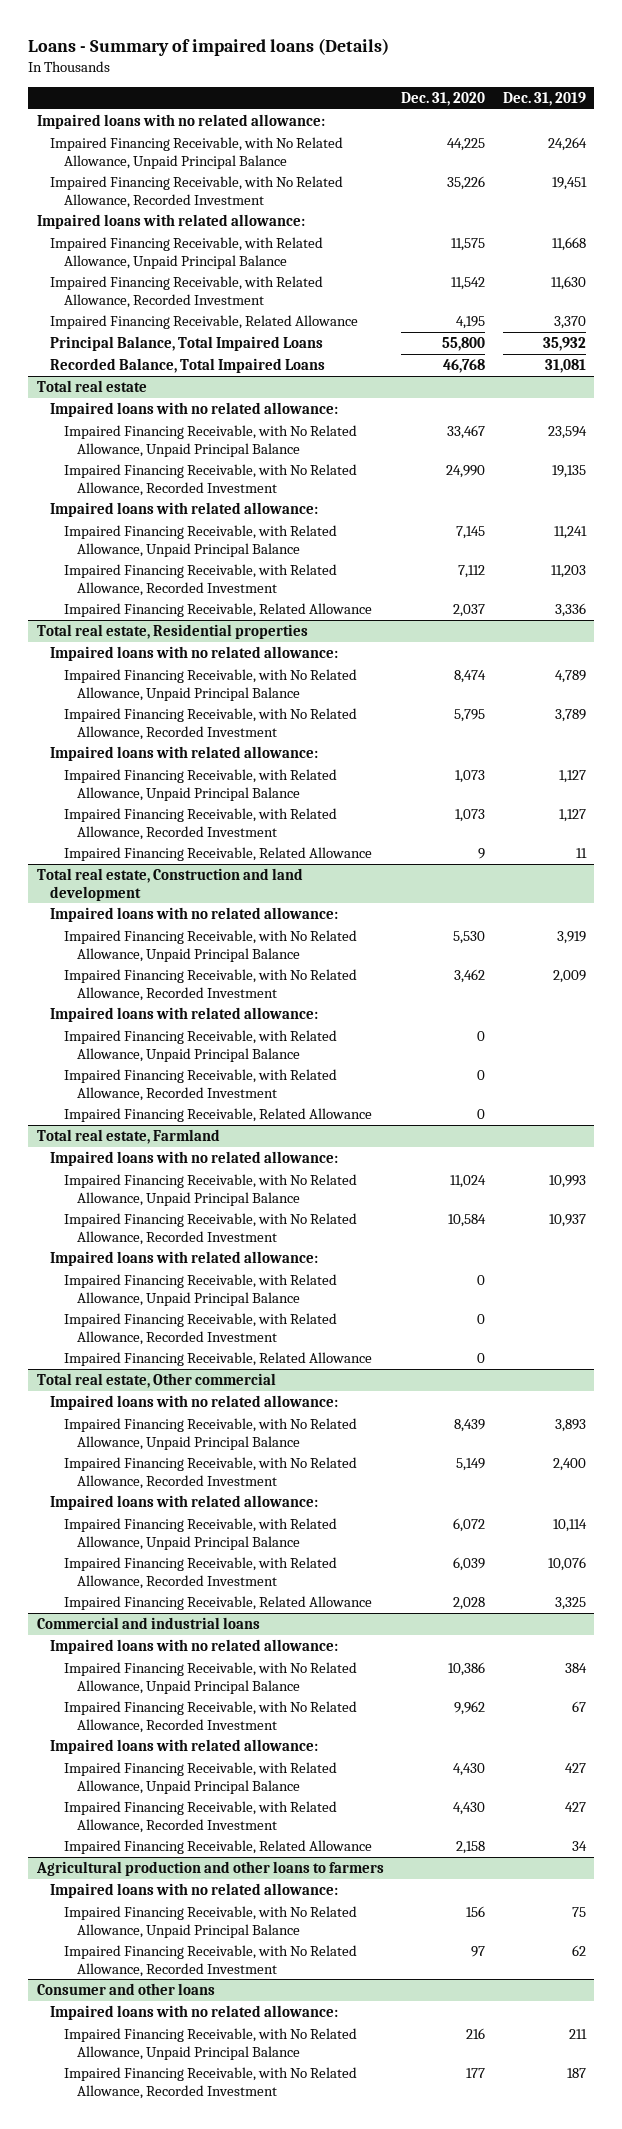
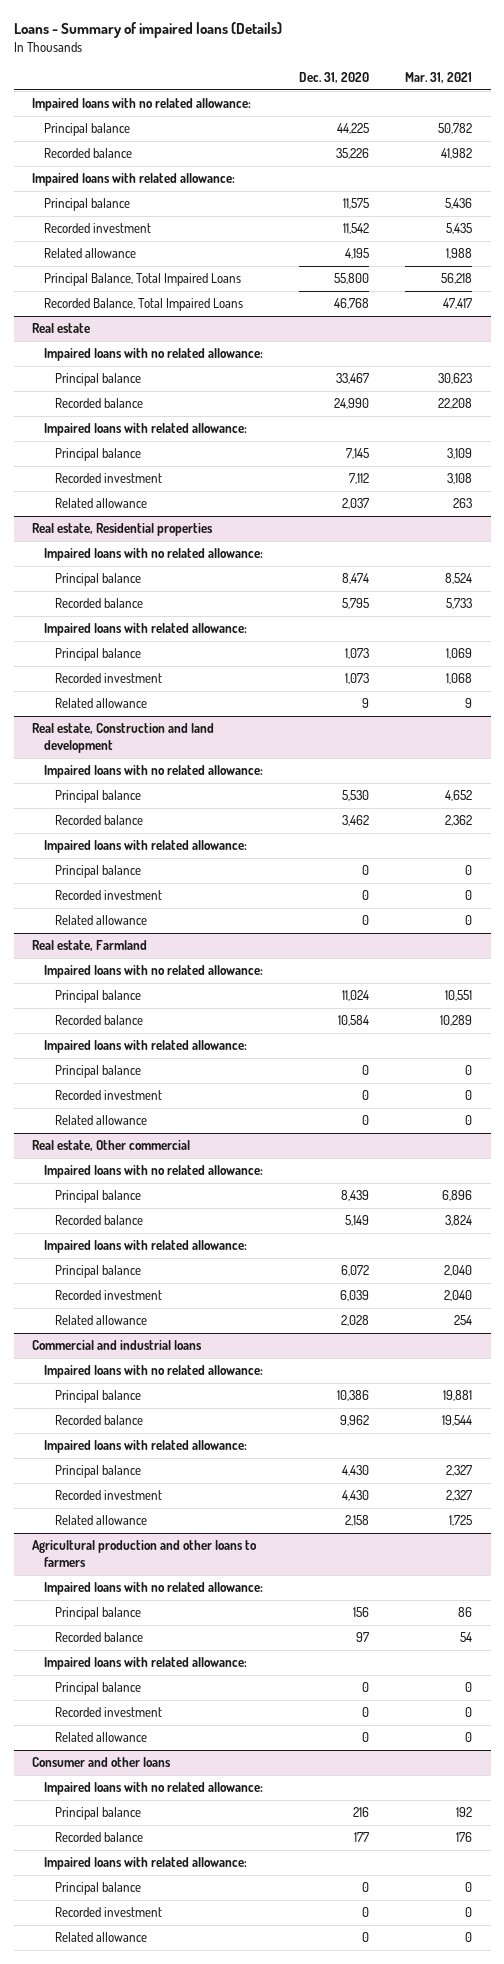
[502,91,586,106] Dec. 31, 2019 -> none
none -> [405,72,473,84] Mar. 31, 2021
[50,137,344,169] Impaired Financing Receivable, with No Related Allowance, Unpaid Principal Balance -> [43,123,130,137] Principal balance
[50,176,344,208] Impaired Financing Receivable, with No Related Allowance, Recorded Investment -> [43,148,132,159] Recorded balance
[50,237,324,269] Impaired Financing Receivable, with Related Allowance, Unpaid Principal Balance -> [43,198,130,212] Principal balance
[50,276,324,308] Impaired Financing Receivable, with Related Allowance, Recorded Investment -> [43,223,151,234] Recorded investment
[50,315,359,330] Impaired Financing Receivable, Related Allowance -> [43,248,136,259] Related allowance
[36,380,147,393] Total real estate -> [31,323,90,334] Real estate
[63,425,357,457] Impaired Financing Receivable, with No Related Allowance, Unpaid Principal Balance -> [55,373,142,387] Principal balance
[63,464,357,496] Impaired Financing Receivable, with No Related Allowance, Recorded Investment -> [55,398,144,409] Recorded balance
[63,525,337,557] Impaired Financing Receivable, with Related Allowance, Unpaid Principal Balance -> [55,448,142,462] Principal balance
[63,564,337,596] Impaired Financing Receivable, with Related Allowance, Recorded Investment -> [55,473,163,484] Recorded investment
[63,603,372,618] Impaired Financing Receivable, Related Allowance -> [55,498,148,509] Related allowance
[36,624,308,640] Total real estate, Residential properties -> [31,523,213,537] Real estate, Residential properties
[63,669,357,701] Impaired Financing Receivable, with No Related Allowance, Unpaid Principal Balance -> [55,573,142,587] Principal balance
[63,708,357,740] Impaired Financing Receivable, with No Related Allowance, Recorded Investment -> [55,598,144,609] Recorded balance
[63,769,337,801] Impaired Financing Receivable, with Related Allowance, Unpaid Principal Balance -> [55,648,142,662] Principal balance
[63,808,337,840] Impaired Financing Receivable, with Related Allowance, Recorded Investment -> [55,673,163,684] Recorded investment
[63,847,372,862] Impaired Financing Receivable, Related Allowance -> [55,698,148,709] Related allowance
[36,868,303,901] Total real estate, Construction and land development -> [31,723,214,754] Real estate, Construction and land development
[63,930,357,962] Impaired Financing Receivable, with No Related Allowance, Unpaid Principal Balance -> [55,790,142,804] Principal balance
[63,969,357,1001] Impaired Financing Receivable, with No Related Allowance, Recorded Investment -> [55,815,144,826] Recorded balance
[63,1030,337,1062] Impaired Financing Receivable, with Related Allowance, Unpaid Principal Balance -> [55,865,142,879] Principal balance
[63,1069,337,1101] Impaired Financing Receivable, with Related Allowance, Recorded Investment -> [55,890,163,901] Recorded investment
[63,1108,372,1123] Impaired Financing Receivable, Related Allowance -> [55,915,148,926] Related allowance
[36,1129,220,1145] Total real estate, Farmland -> [31,940,147,952] Real estate, Farmland
[63,1174,357,1206] Impaired Financing Receivable, with No Related Allowance, Unpaid Principal Balance -> [55,990,142,1004] Principal balance
[63,1213,357,1245] Impaired Financing Receivable, with No Related Allowance, Recorded Investment -> [55,1015,144,1026] Recorded balance
[63,1274,337,1306] Impaired Financing Receivable, with Related Allowance, Unpaid Principal Balance -> [55,1065,142,1079] Principal balance
[63,1313,337,1345] Impaired Financing Receivable, with Related Allowance, Recorded Investment -> [55,1090,163,1101] Recorded investment
[63,1352,372,1367] Impaired Financing Receivable, Related Allowance -> [55,1115,148,1126] Related allowance
[36,1373,276,1389] Total real estate, Other commercial -> [31,1140,190,1152] Real estate, Other commercial
[63,1418,357,1450] Impaired Financing Receivable, with No Related Allowance, Unpaid Principal Balance -> [55,1190,142,1204] Principal balance
[63,1457,357,1489] Impaired Financing Receivable, with No Related Allowance, Recorded Investment -> [55,1215,144,1226] Recorded balance
[63,1518,337,1550] Impaired Financing Receivable, with Related Allowance, Unpaid Principal Balance -> [55,1265,142,1279] Principal balance
[63,1557,337,1589] Impaired Financing Receivable, with Related Allowance, Recorded Investment -> [55,1290,163,1301] Recorded investment
[63,1596,372,1611] Impaired Financing Receivable, Related Allowance -> [55,1315,148,1326] Related allowance
[63,1662,357,1694] Impaired Financing Receivable, with No Related Allowance, Unpaid Principal Balance -> [55,1390,142,1404] Principal balance
[63,1701,357,1733] Impaired Financing Receivable, with No Related Allowance, Recorded Investment -> [55,1415,144,1426] Recorded balance
[63,1762,337,1794] Impaired Financing Receivable, with Related Allowance, Unpaid Principal Balance -> [55,1465,142,1479] Principal balance
[63,1801,337,1833] Impaired Financing Receivable, with Related Allowance, Recorded Investment -> [55,1490,163,1501] Recorded investment
[63,1840,372,1855] Impaired Financing Receivable, Related Allowance -> [55,1515,148,1526] Related allowance
[63,1906,357,1938] Impaired Financing Receivable, with No Related Allowance, Unpaid Principal Balance -> [55,1607,142,1621] Principal balance
[63,1945,357,1977] Impaired Financing Receivable, with No Related Allowance, Recorded Investment -> [55,1632,144,1643] Recorded balance
none -> [43,1657,247,1671] Impaired loans with related allowance:
none -> [55,1682,142,1696] Principal balance
none -> [55,1707,163,1718] Recorded investment
none -> [55,1732,148,1743] Related allowance
[63,2028,357,2060] Impaired Financing Receivable, with No Related Allowance, Unpaid Principal Balance -> [55,1807,142,1821] Principal balance
[63,2067,357,2099] Impaired Financing Receivable, with No Related Allowance, Recorded Investment -> [55,1832,144,1843] Recorded balance
none -> [43,1857,247,1871] Impaired loans with related allowance:
none -> [55,1882,142,1896] Principal balance
none -> [55,1907,163,1918] Recorded investment
none -> [55,1932,148,1943] Related allowance

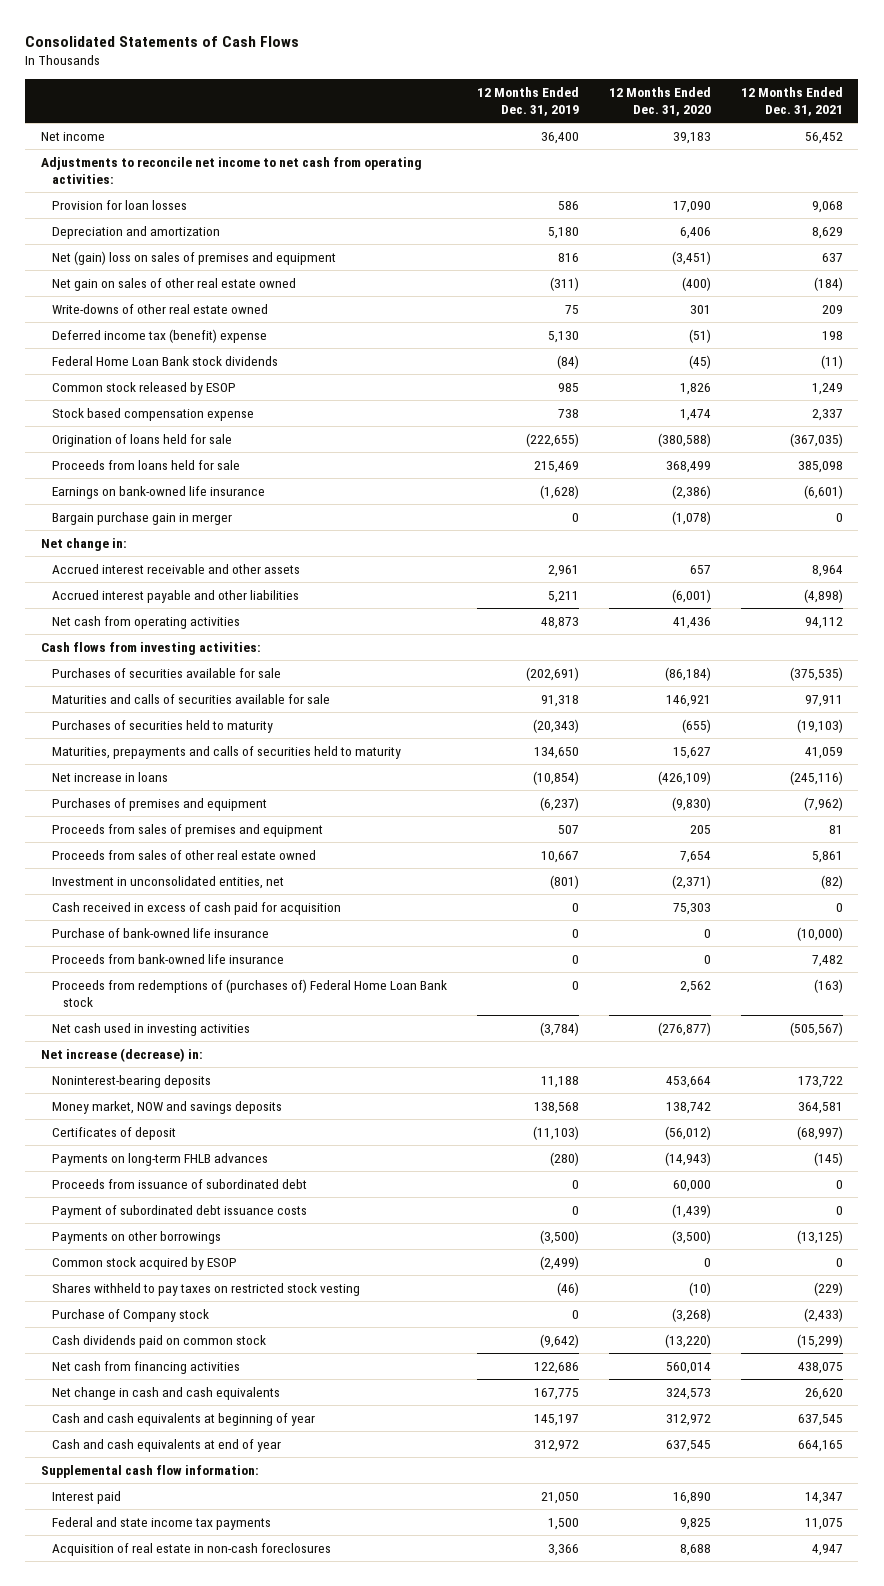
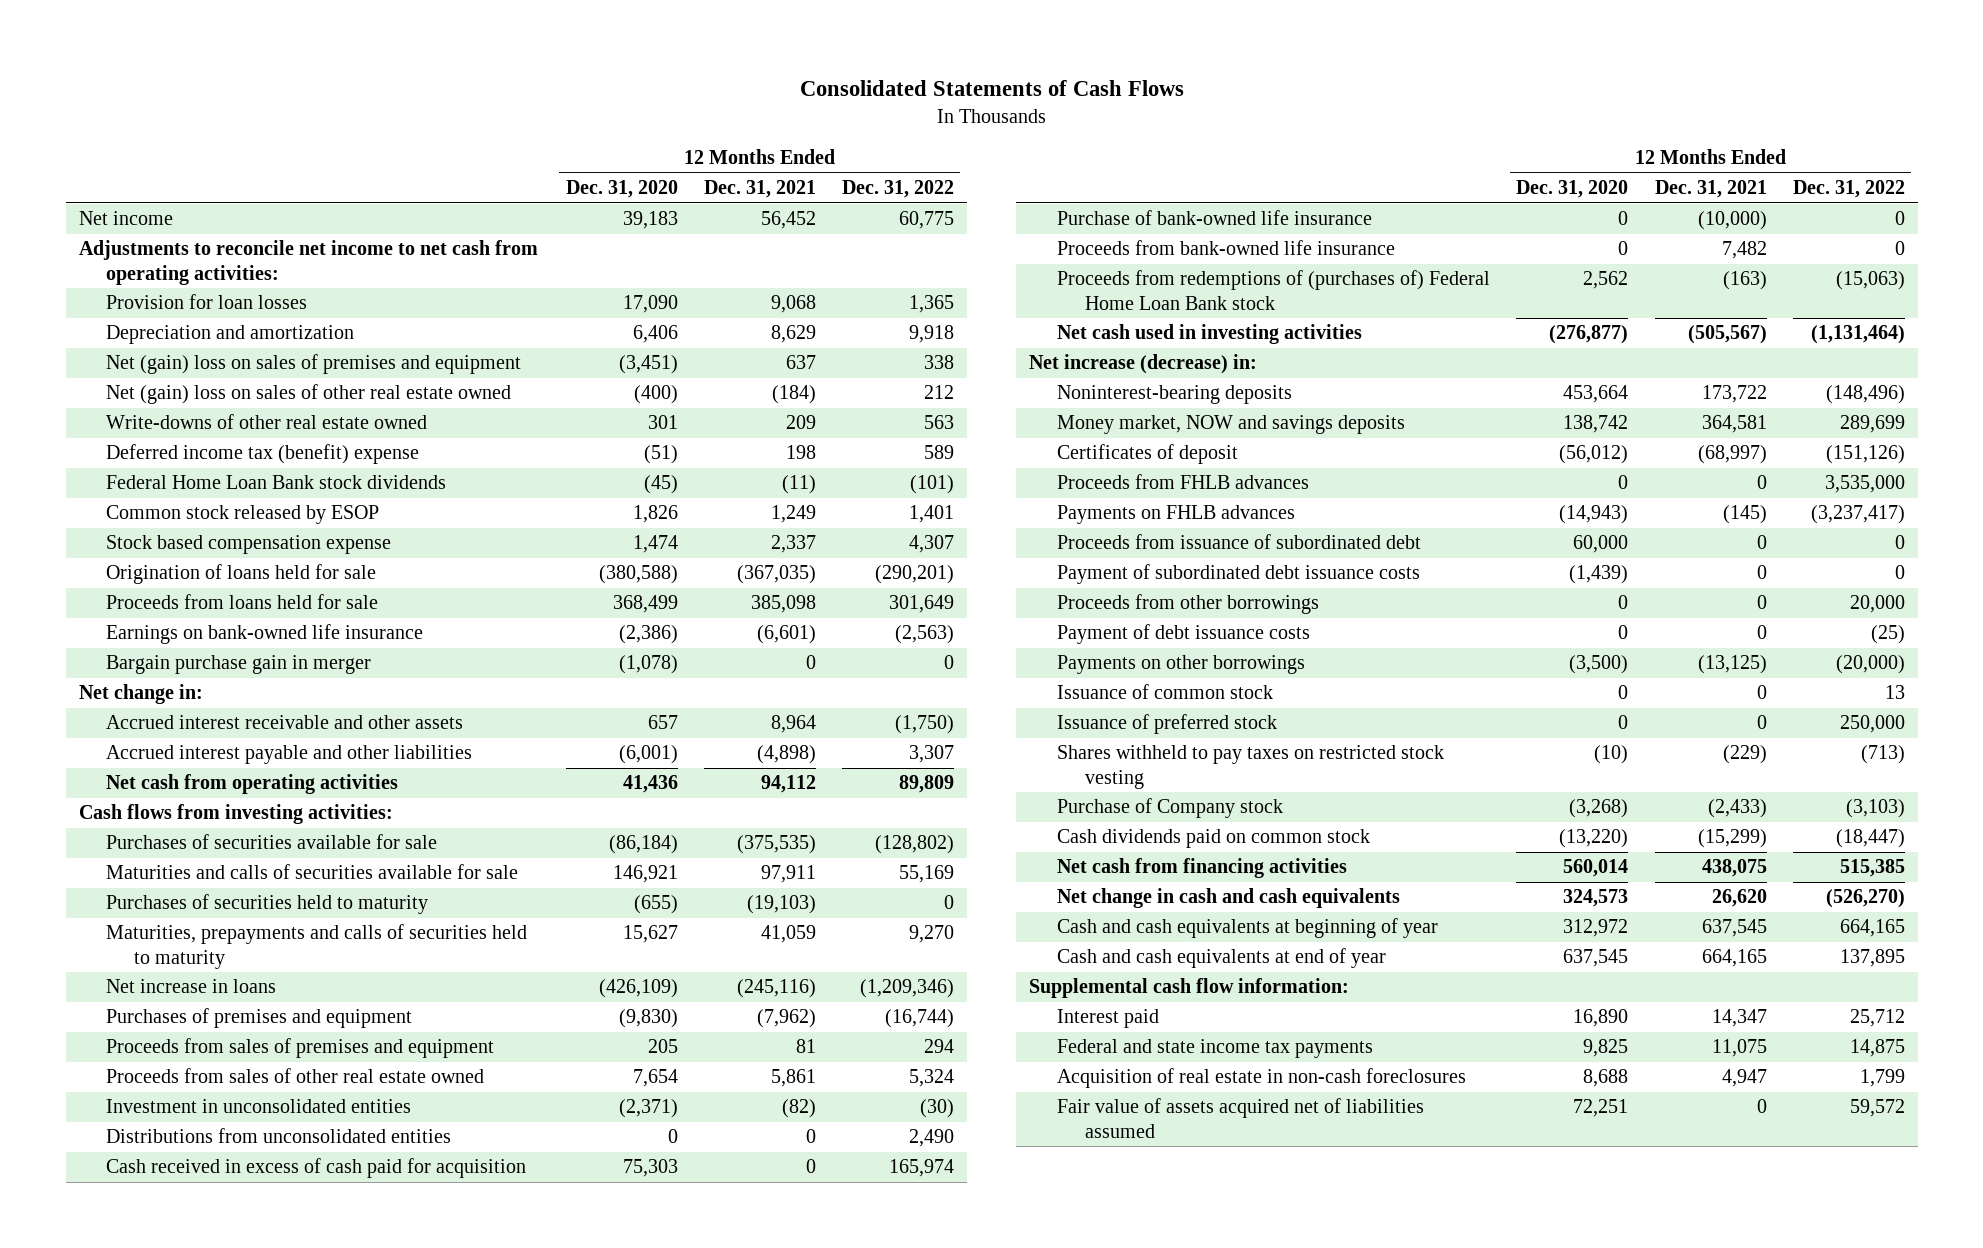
[476,86,579,117] 12 Months Ended Dec. 31, 2019 -> none
none -> [841,180,954,199] Dec. 31, 2022
[51,277,296,291] Net gain on sales of other real estate owned -> [106,384,512,405] Net (gain) loss on sales of other real estate owned
[51,875,284,889] Investment in unconsolidated entities, net -> [106,1099,412,1114] Investment in unconsolidated entities
none -> [106,1128,452,1144] Distributions from unconsolidated entities
none -> [1057,474,1310,490] Proceeds from FHLB advances
[51,1152,268,1166] Payments on long-term FHLB advances -> [1057,505,1296,525] Payments on FHLB advances
none -> [1057,594,1320,615] Proceeds from other borrowings
none -> [1057,624,1311,645] Payment of debt issuance costs
[51,1256,237,1270] Common stock acquired by ESOP -> none
none -> [1057,684,1274,700] Issuance of common stock
none -> [1057,714,1278,735] Issuance of preferred stock
none -> [1057,1098,1425,1138] Fair value of assets acquired net of liabilities assumed

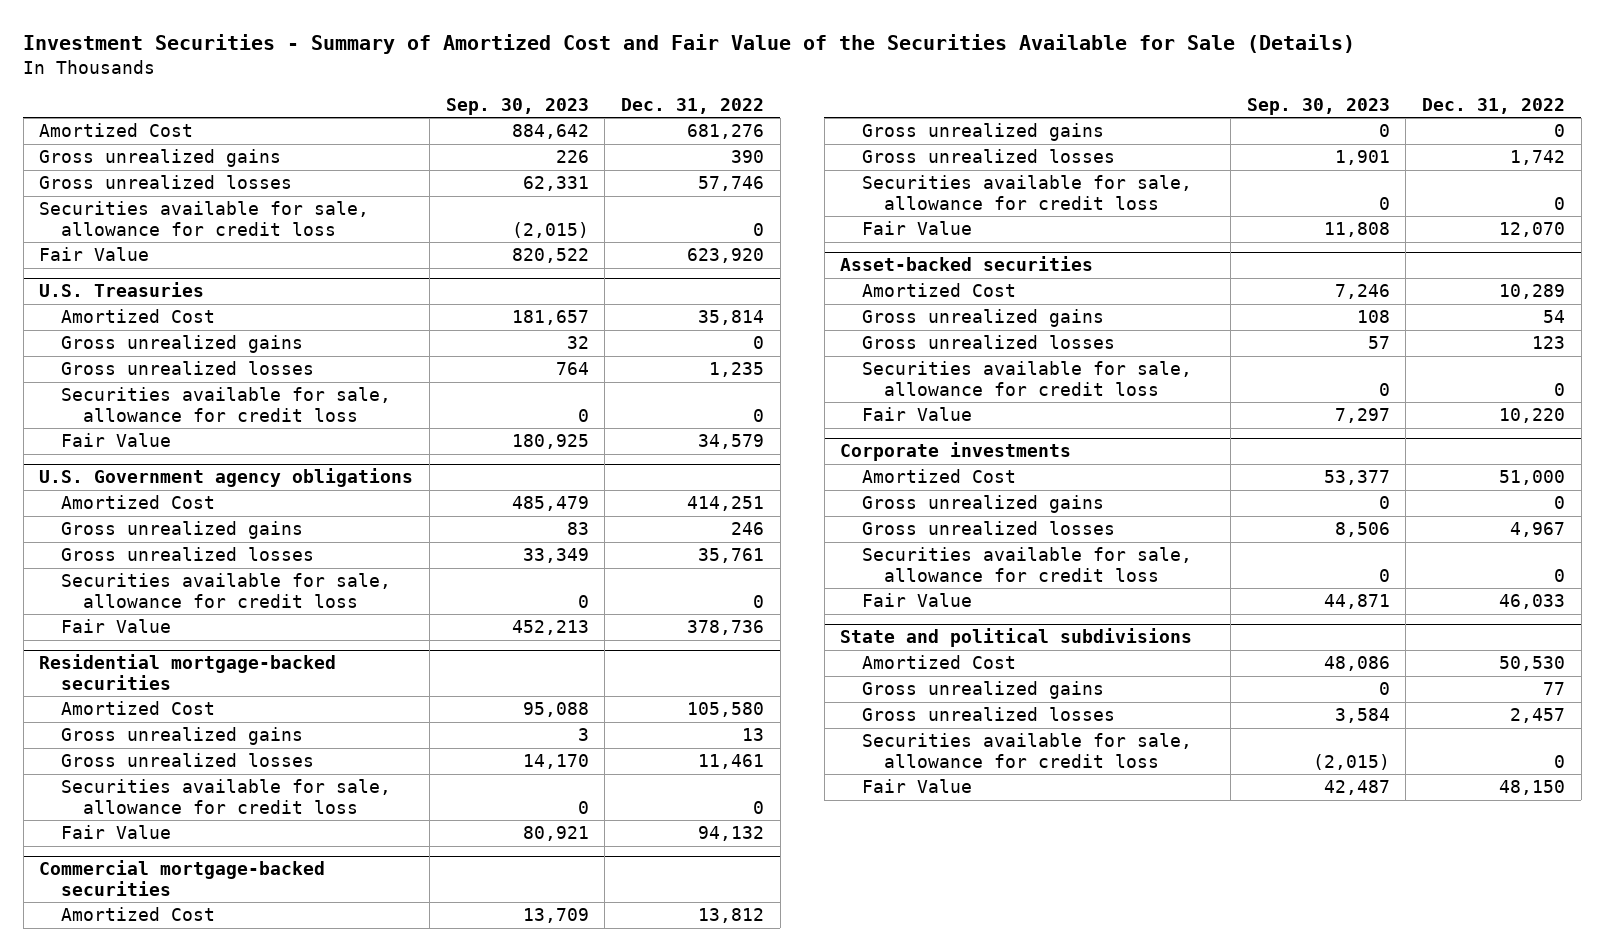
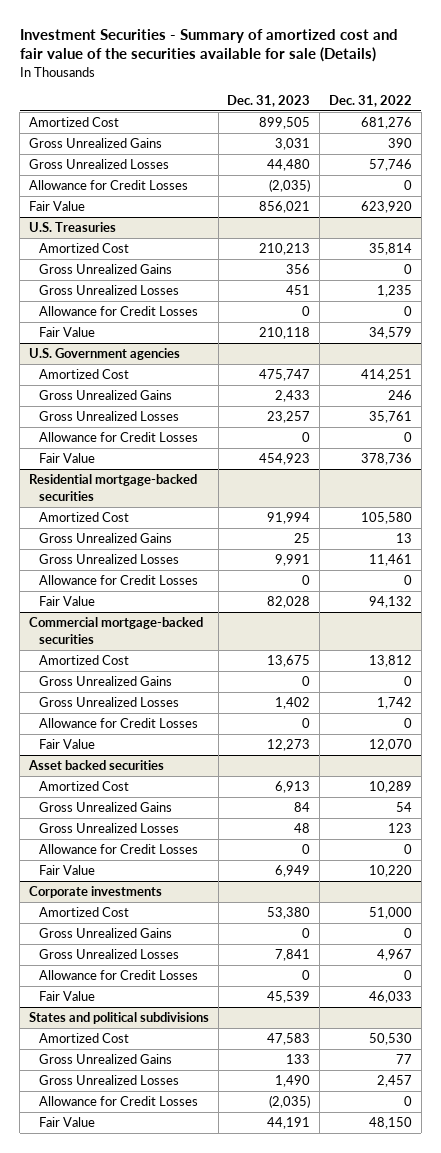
[23,34,1356,55] Investment Securities - Summary of Amortized Cost and Fair Value of the Securities Available for Sale (Details) -> [19,28,398,63] Investment Securities - Summary of amortized cost and fair value of the securities available for sale (Details)
[445,97,589,115] Sep. 30, 2023 -> none
none -> [227,94,311,107] Dec. 31, 2023
[39,149,282,168] Gross unrealized gains -> [28,138,162,149] Gross Unrealized Gains
[39,175,293,190] Gross unrealized losses -> [28,159,169,170] Gross Unrealized Losses
[39,201,370,236] Securities available for sale, allowance for credit loss -> [28,180,188,191] Allowance for Credit Losses
[61,335,304,354] Gross unrealized gains -> [39,264,173,275] Gross Unrealized Gains
[61,361,315,376] Gross unrealized losses -> [39,285,180,296] Gross Unrealized Losses
[61,387,392,422] Securities available for sale, allowance for credit loss -> [39,306,199,317] Allowance for Credit Losses
[39,468,414,488] U.S. Government agency obligations -> [28,348,180,361] U.S. Government agencies
[61,521,304,540] Gross unrealized gains -> [39,390,173,401] Gross Unrealized Gains
[61,547,315,562] Gross unrealized losses -> [39,411,180,422] Gross Unrealized Losses
[61,573,392,608] Securities available for sale, allowance for credit loss -> [39,432,199,443] Allowance for Credit Losses
[61,727,304,746] Gross unrealized gains -> [39,533,173,544] Gross Unrealized Gains
[61,753,315,768] Gross unrealized losses -> [39,554,180,565] Gross Unrealized Losses
[61,779,392,814] Securities available for sale, allowance for credit loss -> [39,575,199,586] Allowance for Credit Losses
[862,123,1105,142] Gross unrealized gains -> [39,676,173,687] Gross Unrealized Gains
[862,149,1116,164] Gross unrealized losses -> [39,697,180,708] Gross Unrealized Losses
[862,175,1193,210] Securities available for sale, allowance for credit loss -> [39,718,199,729] Allowance for Credit Losses
[840,256,1094,272] Asset-backed securities -> [27,760,164,771] Asset backed securities
[862,309,1105,328] Gross unrealized gains -> [39,802,173,813] Gross Unrealized Gains
[862,335,1116,350] Gross unrealized losses -> [39,823,180,834] Gross Unrealized Losses
[862,361,1193,396] Securities available for sale, allowance for credit loss -> [39,844,199,855] Allowance for Credit Losses
[862,495,1105,514] Gross unrealized gains -> [39,928,173,939] Gross Unrealized Gains
[862,521,1116,536] Gross unrealized losses -> [39,949,180,960] Gross Unrealized Losses
[862,547,1193,582] Securities available for sale, allowance for credit loss -> [39,970,199,981] Allowance for Credit Losses
[840,628,1193,648] State and political subdivisions -> [28,1012,209,1025] States and political subdivisions
[862,681,1105,700] Gross unrealized gains -> [39,1054,173,1065] Gross Unrealized Gains
[862,707,1116,722] Gross unrealized losses -> [39,1075,180,1086] Gross Unrealized Losses
[862,733,1193,768] Securities available for sale, allowance for credit loss -> [39,1096,199,1107] Allowance for Credit Losses

